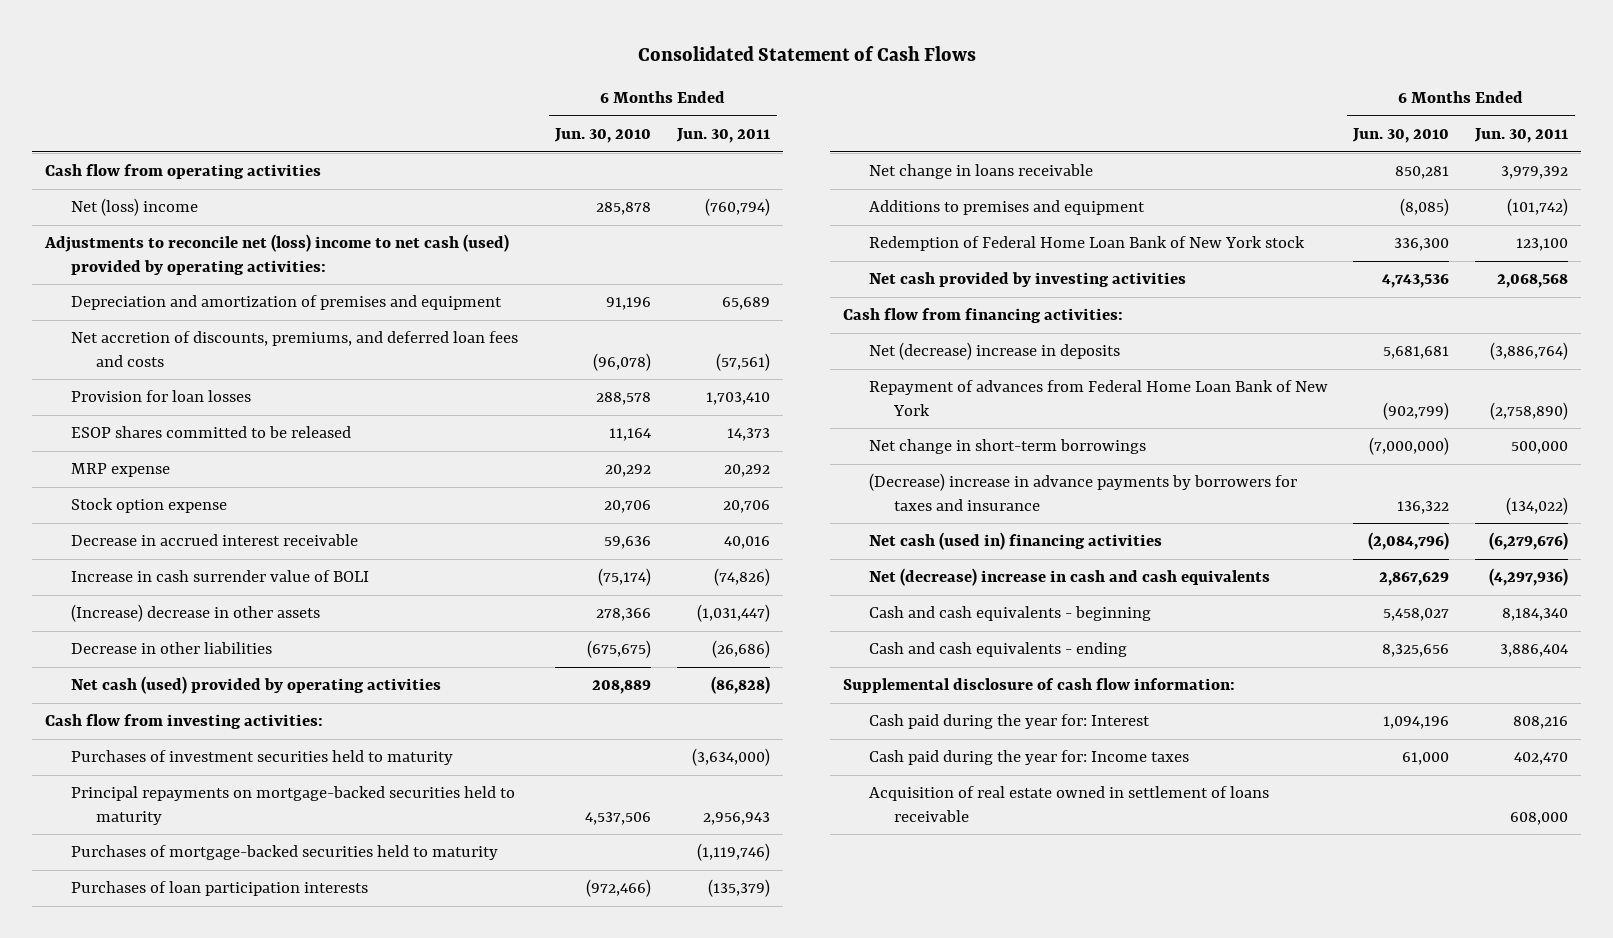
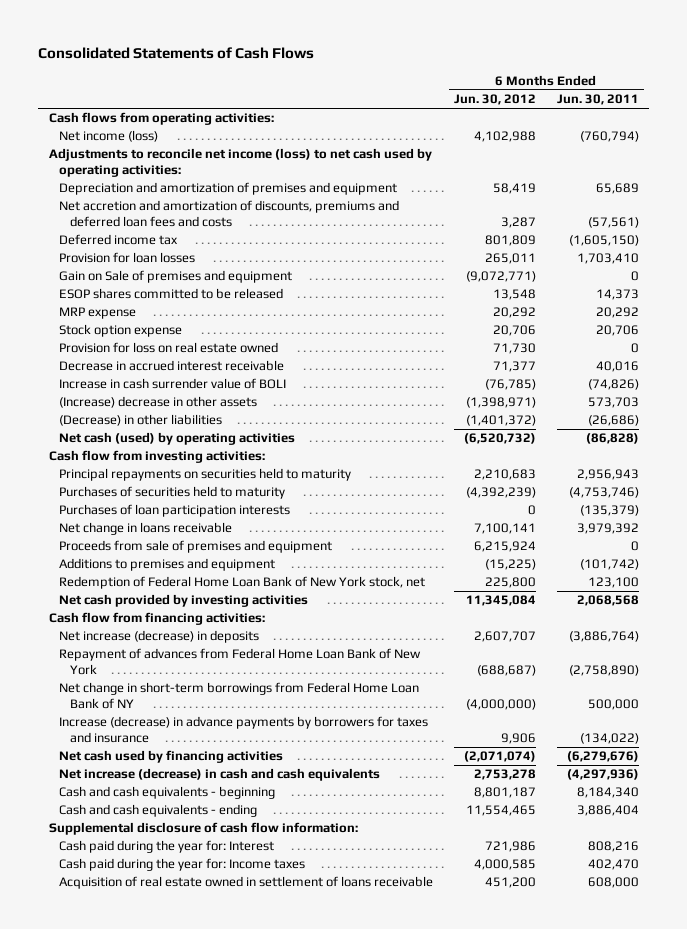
[637,45,976,61] Consolidated Statement of Cash Flows -> [38,47,315,60] Consolidated Statements of Cash Flows
[554,127,652,143] Jun. 30, 2010 -> none
none -> [454,93,537,105] Jun. 30, 2012
[44,164,321,180] Cash flow from operating activities -> [48,112,274,126] Cash flows from operating activities:
[70,198,198,217] Net (loss) income -> [59,130,159,143] Net income (loss)
[43,234,509,275] Adjustments to reconcile net (loss) income to net cash (used) provided by operating activities: -> [48,148,432,177] Adjustments to reconcile net income (loss) to net cash used by operating activities:
[70,331,518,367] Net accretion of discounts, premiums, and deferred loan fees and costs -> [59,200,400,227] Net accretion and amortization of discounts, premiums and deferred loan fees and costs
none -> [59,234,179,246] Deferred income tax
none -> [59,270,293,284] Gain on Sale of premises and equipment
none -> [59,342,279,354] Provision for loss on real estate owned
[697,604,771,623] (1,031,447) -> [587,397,639,409] 573,703
[70,642,272,655] Decrease in other liabilities -> [59,414,223,427] (Decrease) in other liabilities
[70,676,441,695] Net cash (used) provided by operating activities -> [59,432,296,446] Net cash (used) by operating activities
[70,750,453,766] Purchases of investment securities held to maturity -> none
[70,786,515,825] Principal repayments on mortgage-backed securities held to maturity -> [59,468,352,482] Principal repayments on securities held to maturity
[70,845,498,861] Purchases of mortgage-backed securities held to maturity -> [59,486,286,500] Purchases of securities held to maturity
[697,843,771,862] (1,119,746) -> [568,487,639,499] (4,753,746)
none -> [59,540,333,554] Proceeds from sale of premises and equipment
[868,236,1305,252] Redemption of Federal Home Loan Bank of New York stock -> [59,576,426,590] Redemption of Federal Home Loan Bank of New York stock, net
[868,342,1120,361] Net (decrease) increase in deposits -> [59,630,260,644] Net increase (decrease) in deposits
[868,439,1146,455] Net change in short-term borrowings -> [59,682,420,709] Net change in short-term borrowings from Federal Home Loan Bank of NY
[868,473,1297,511] (Decrease) increase in advance payments by borrowers for taxes and insurance -> [59,716,429,743] Increase (decrease) in advance payments by borrowers for taxes and insurance
[868,532,1162,551] Net cash (used in) financing activities -> [59,750,284,764] Net cash used by financing activities
[868,568,1270,587] Net (decrease) increase in cash and cash equivalents -> [59,768,381,782] Net increase (decrease) in cash and cash equivalents

